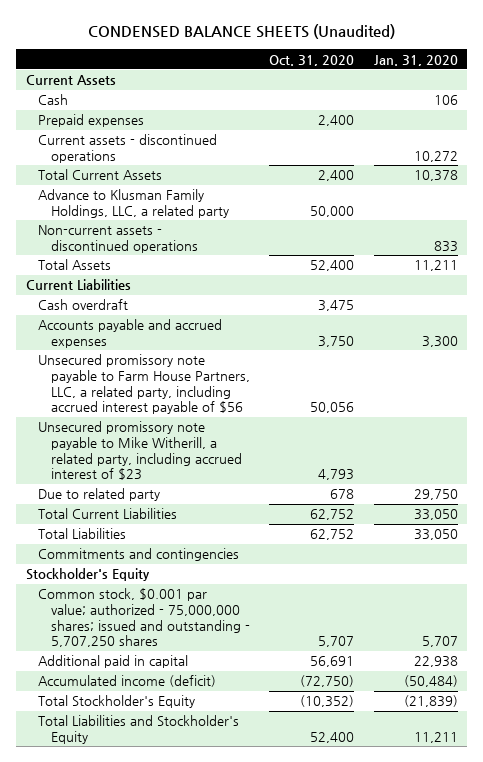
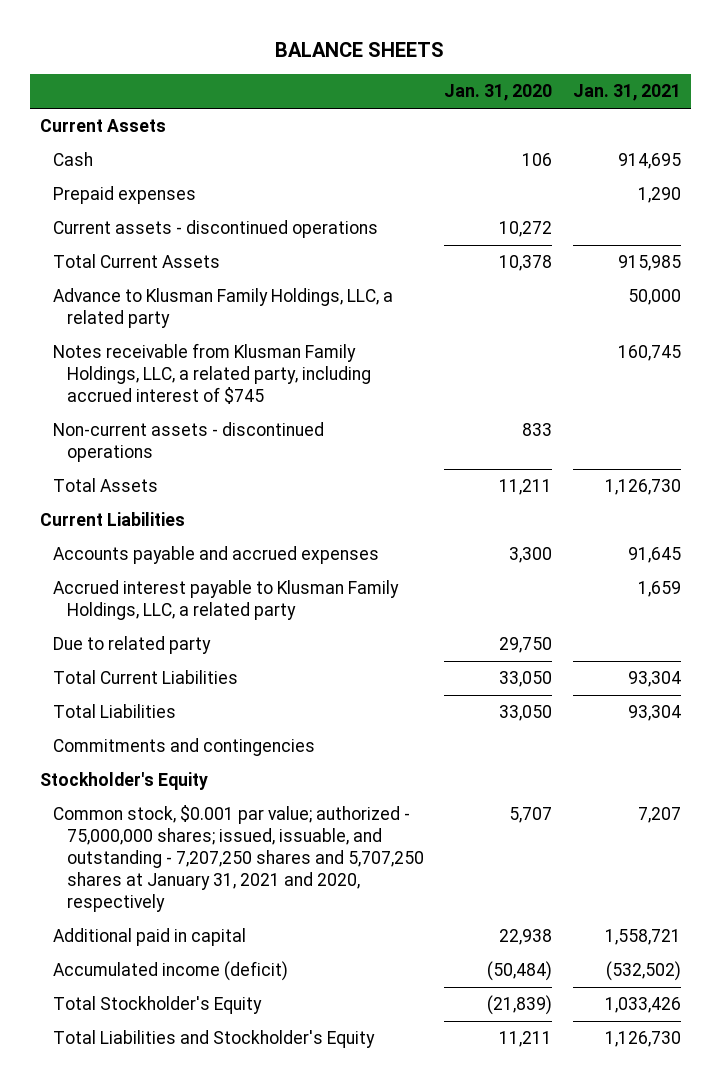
[87,24,395,40] CONDENSED BALANCE SHEETS (Unaudited) -> [275,41,445,57] BALANCE SHEETS
[269,54,355,66] Oct. 31, 2020 -> none
none -> [572,84,681,102] Jan. 31, 2021
none -> [53,343,372,405] Notes receivable from Klusman Family Holdings, LLC, a related party, including accrued interest of $745
[38,299,129,311] Cash overdraft -> none
[38,354,251,415] Unsecured promissory note payable to Farm House Partners, LLC, a related party, including accrued interest payable of $56 -> none
[38,421,243,481] Unsecured promissory note payable to Mike Witherill, a related party, including accrued interest of $23 -> none
none -> [53,580,400,621] Accrued interest payable to Klusman Family Holdings, LLC, a related party
[38,588,251,648] Common stock, $0.001 par value; authorized - 75,000,000 shares; issued and outstanding - 5,707,250 shares -> [53,805,425,913] Common stock, $0.001 par value; authorized - 75,000,000 shares; issued, issuable, and outstanding - 7,207,250 shares and 5,707,250 shares at January 31, 2021 and 2020, respectively

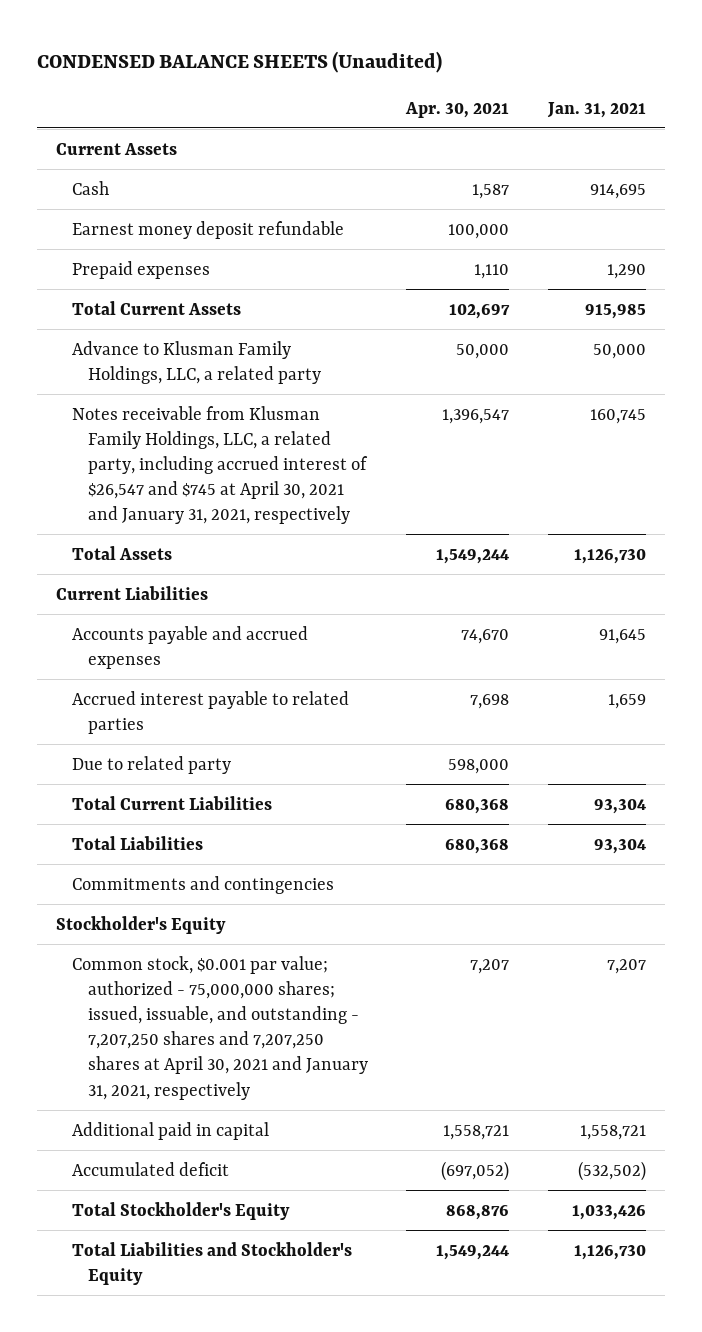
[275,41,445,57] BALANCE SHEETS -> [36,50,442,73] CONDENSED BALANCE SHEETS (Unaudited)
[444,84,553,102] Jan. 31, 2020 -> none
none -> [405,101,510,118] Apr. 30, 2021
none -> [72,220,345,239] Earnest money deposit refundable
[53,220,379,239] Current assets - discontinued operations -> none
[53,422,325,463] Non-current assets - discontinued operations -> none
[53,343,372,405] Notes receivable from Klusman Family Holdings, LLC, a related party, including accrued interest of $745 -> [72,405,369,525] Notes receivable from Klusman Family Holdings, LLC, a related party, including accrued interest of $26,547 and $745 at April 30, 2021 and January 31, 2021, respectively
[53,580,400,621] Accrued interest payable to Klusman Family Holdings, LLC, a related party -> [72,690,350,734] Accrued interest payable to related parties
[53,805,425,913] Common stock, $0.001 par value; authorized - 75,000,000 shares; issued, issuable, and outstanding - 7,207,250 shares and 5,707,250 shares at January 31, 2021 and 2020, respectively -> [72,955,369,1100] Common stock, $0.001 par value; authorized - 75,000,000 shares; issued, issuable, and outstanding - 7,207,250 shares and 7,207,250 shares at April 30, 2021 and January 31, 2021, respectively
[53,961,289,982] Accumulated income (deficit) -> [72,1161,230,1176] Accumulated deficit

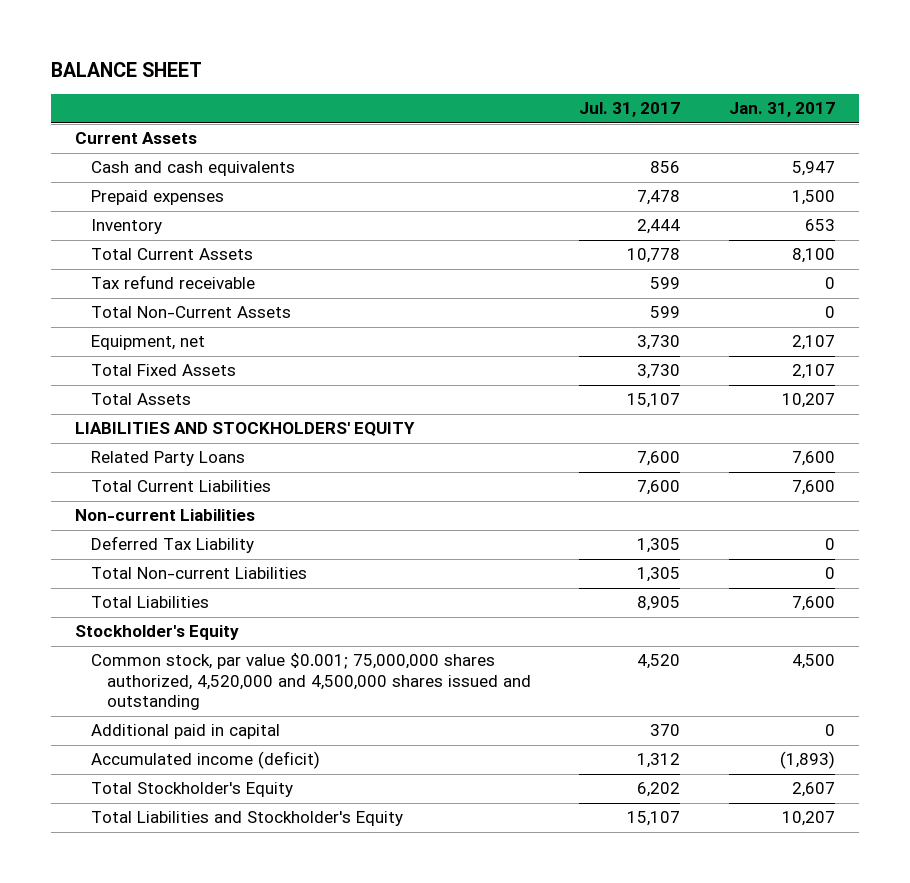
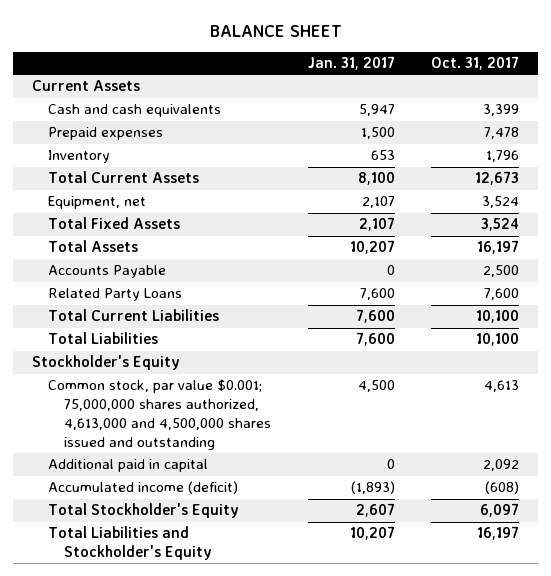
[579,102,681,118] Jul. 31, 2017 -> none
none -> [431,56,520,71] Oct. 31, 2017
[91,275,256,290] Tax refund receivable -> none
[91,306,292,319] Total Non-Current Assets -> none
[75,422,416,437] LIABILITIES AND STOCKHOLDERS' EQUITY -> none
none -> [47,265,166,279] Accounts Payable
[75,509,256,522] Non-current Liabilities -> none
[91,536,255,554] Deferred Tax Liability -> none
[91,567,308,580] Total Non-current Liabilities -> none
[91,653,531,711] Common stock, par value $0.001; 75,000,000 shares authorized, 4,520,000 and 4,500,000 shares issued and outstanding -> [47,379,271,450] Common stock, par value $0.001; 75,000,000 shares authorized, 4,613,000 and 4,500,000 shares issued and outstanding

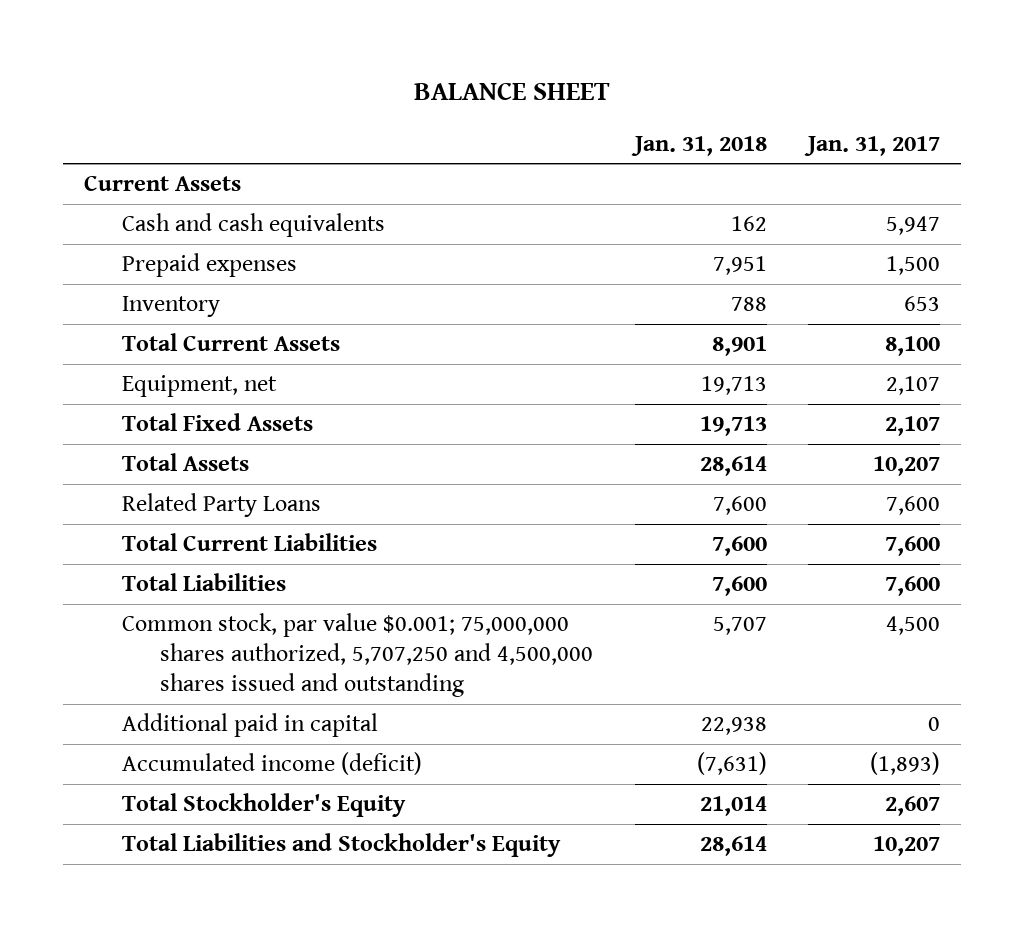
[431,56,520,71] Oct. 31, 2017 -> none
none -> [630,135,767,156] Jan. 31, 2018
[47,265,166,279] Accounts Payable -> none
[31,355,180,371] Stockholder's Equity -> none
[47,379,271,450] Common stock, par value $0.001; 75,000,000 shares authorized, 4,613,000 and 4,500,000 shares issued and outstanding -> [122,613,593,698] Common stock, par value $0.001; 75,000,000 shares authorized, 5,707,250 and 4,500,000 shares issued and outstanding

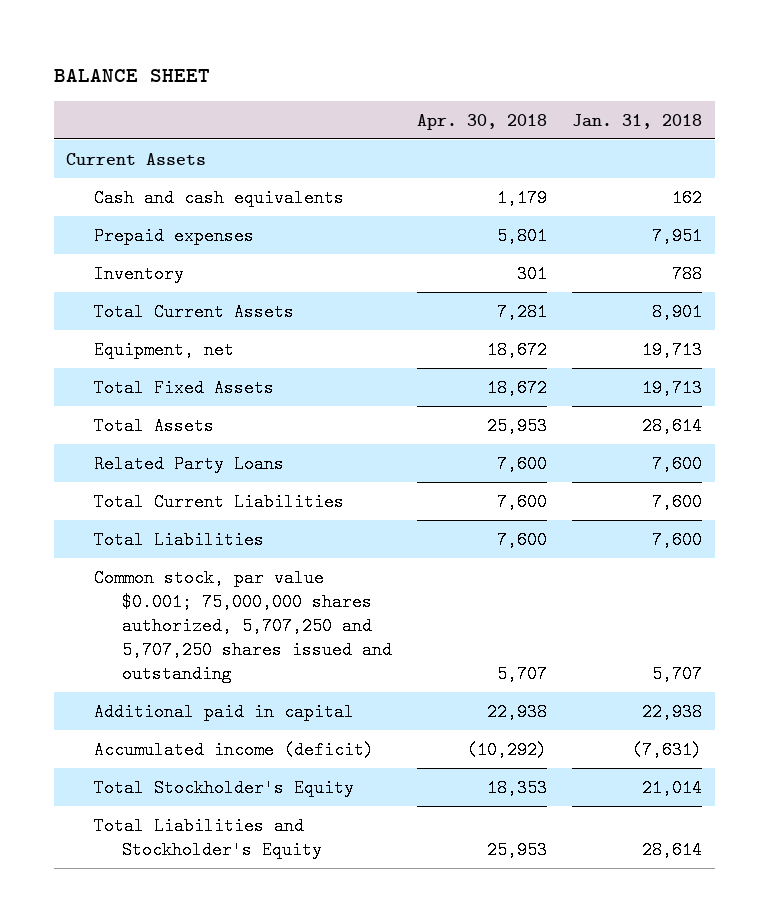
[804,135,941,156] Jan. 31, 2017 -> none
none -> [416,113,547,130] Apr. 30, 2018
[122,613,593,698] Common stock, par value $0.001; 75,000,000 shares authorized, 5,707,250 and 4,500,000 shares issued and outstanding -> [93,568,392,683] Common stock, par value $0.001; 75,000,000 shares authorized, 5,707,250 and 5,707,250 shares issued and outstanding

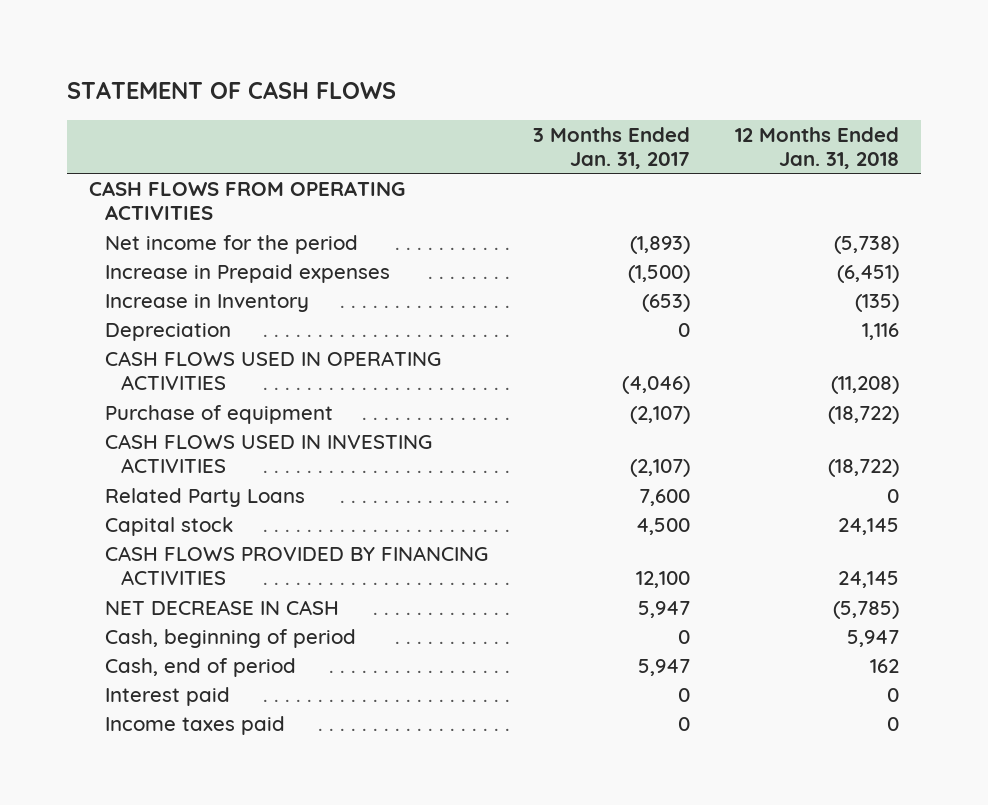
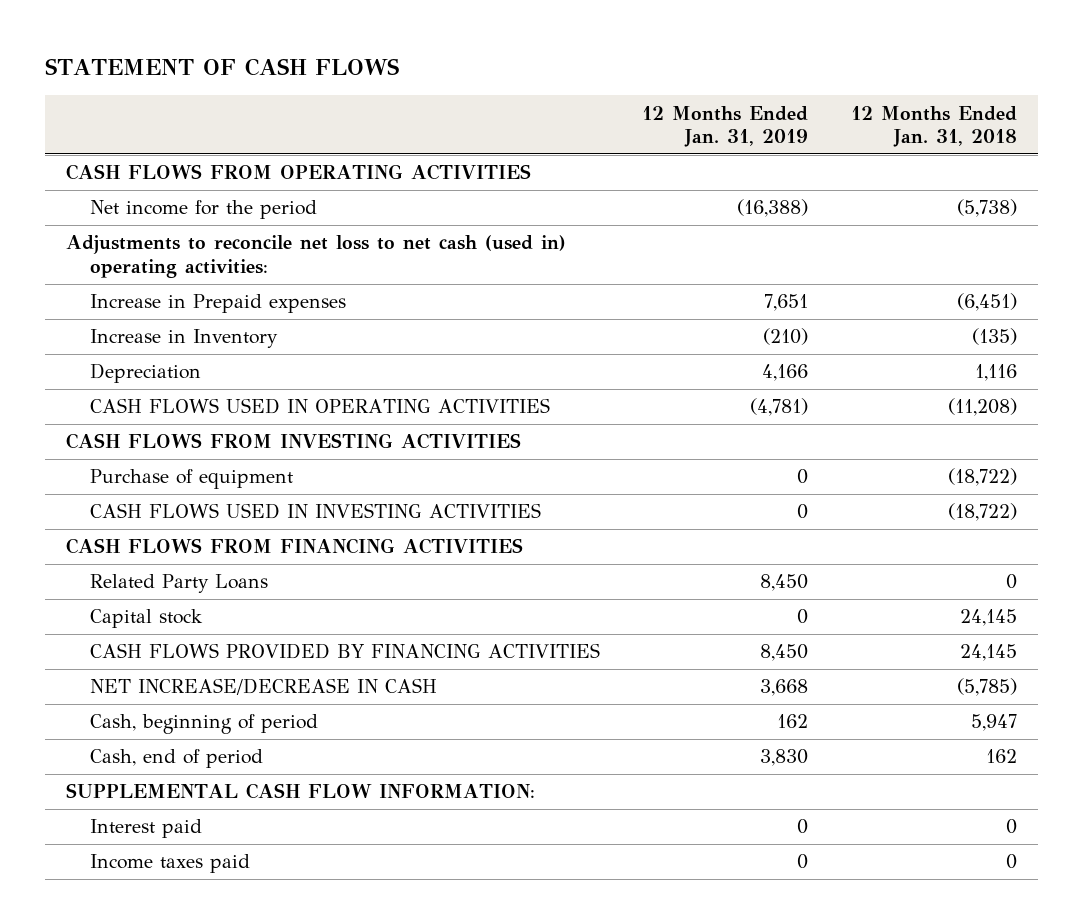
[532,126,690,169] 3 Months Ended Jan. 31, 2017 -> none
none -> [642,105,809,147] 12 Months Ended Jan. 31, 2019
none -> [66,235,567,278] Adjustments to reconcile net loss to net cash (used in) operating activities:
none -> [66,433,522,450] CASH FLOWS FROM INVESTING ACTIVITIES
none -> [66,538,524,555] CASH FLOWS FROM FINANCING ACTIVITIES
[104,600,339,616] NET DECREASE IN CASH -> [89,678,437,696] NET INCREASE/DECREASE IN CASH
none -> [66,783,536,800] SUPPLEMENTAL CASH FLOW INFORMATION:

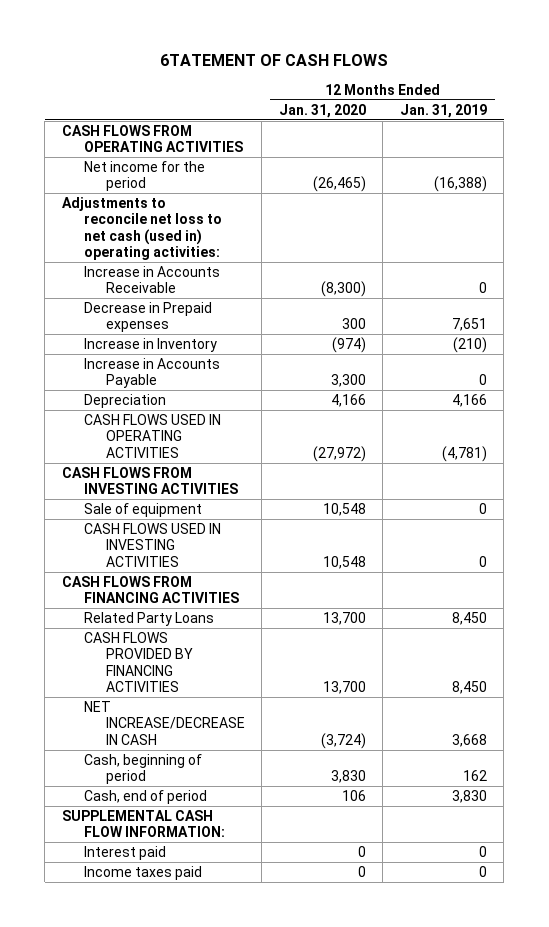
[45,58,400,77] STATEMENT OF CASH FLOWS -> [160,54,389,67] 6TATEMENT OF CASH FLOWS
[850,105,1017,147] 12 Months Ended Jan. 31, 2018 -> none
none -> [278,103,366,118] Jan. 31, 2020
none -> [83,265,220,294] Increase in Accounts Receivable
[89,294,346,314] Increase in Prepaid expenses -> [83,301,212,333] Decrease in Prepaid expenses
none -> [83,357,220,389] Increase in Accounts Payable
[89,469,293,490] Purchase of equipment -> [83,502,202,517] Sale of equipment
[89,609,203,629] Capital stock -> none

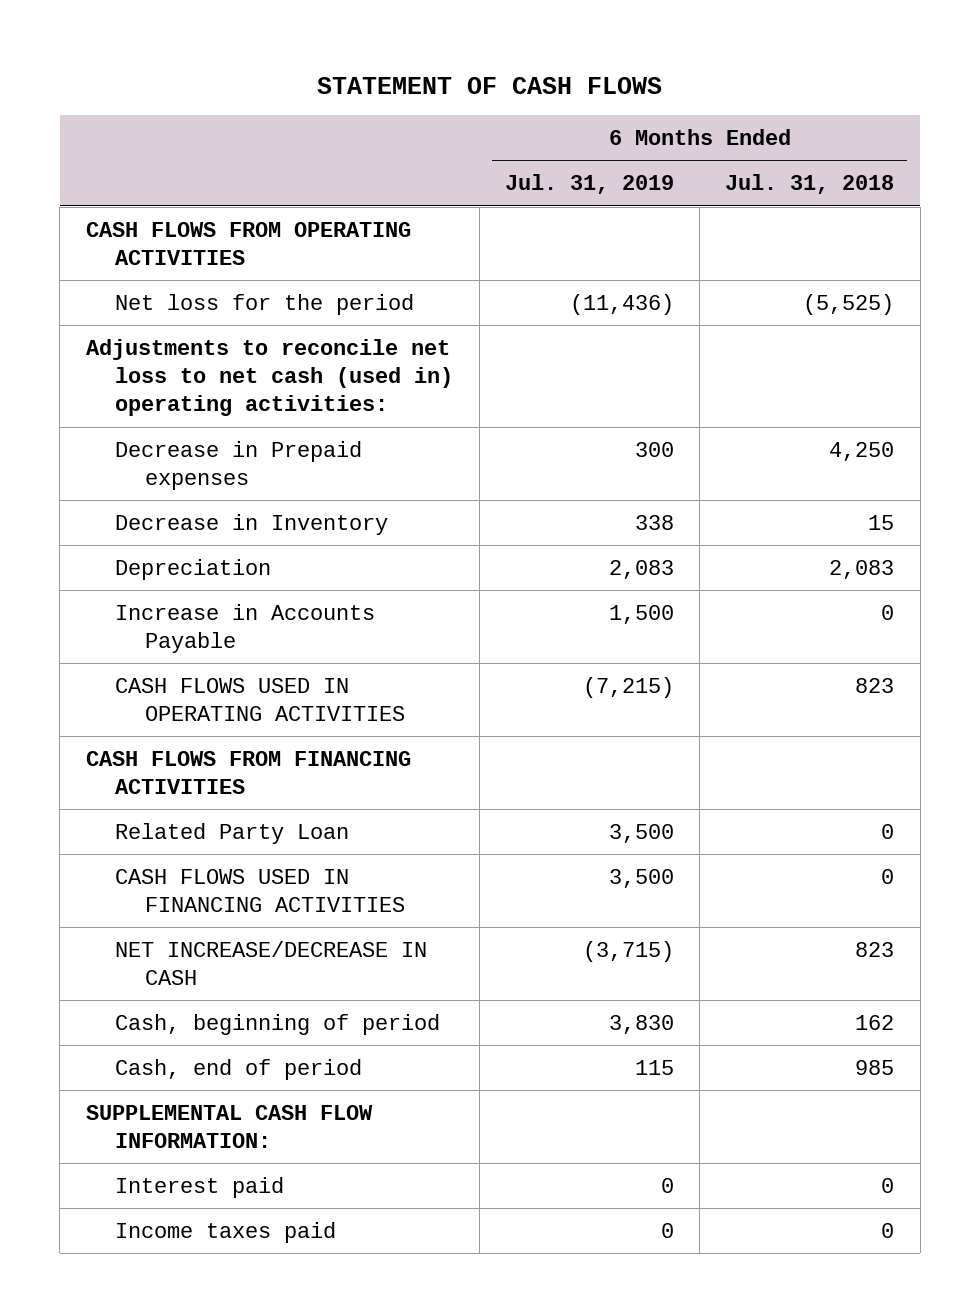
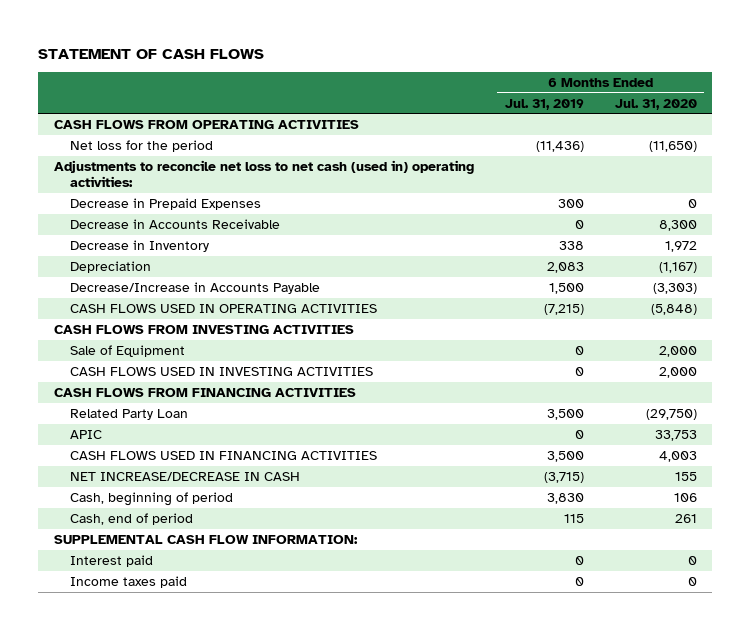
[725,174,895,195] Jul. 31, 2018 -> none
none -> [614,98,697,110] Jul. 31, 2020
[115,440,363,491] Decrease in Prepaid expenses -> [69,197,261,210] Decrease in Prepaid Expenses
none -> [69,218,280,229] Decrease in Accounts Receivable
[115,603,376,654] Increase in Accounts Payable -> [69,281,320,294] Decrease/Increase in Accounts Payable
none -> [53,324,354,334] CASH FLOWS FROM INVESTING ACTIVITIES
none -> [69,344,185,357] Sale of Equipment
none -> [69,366,373,376] CASH FLOWS USED IN INVESTING ACTIVITIES
none -> [69,429,102,439] APIC

